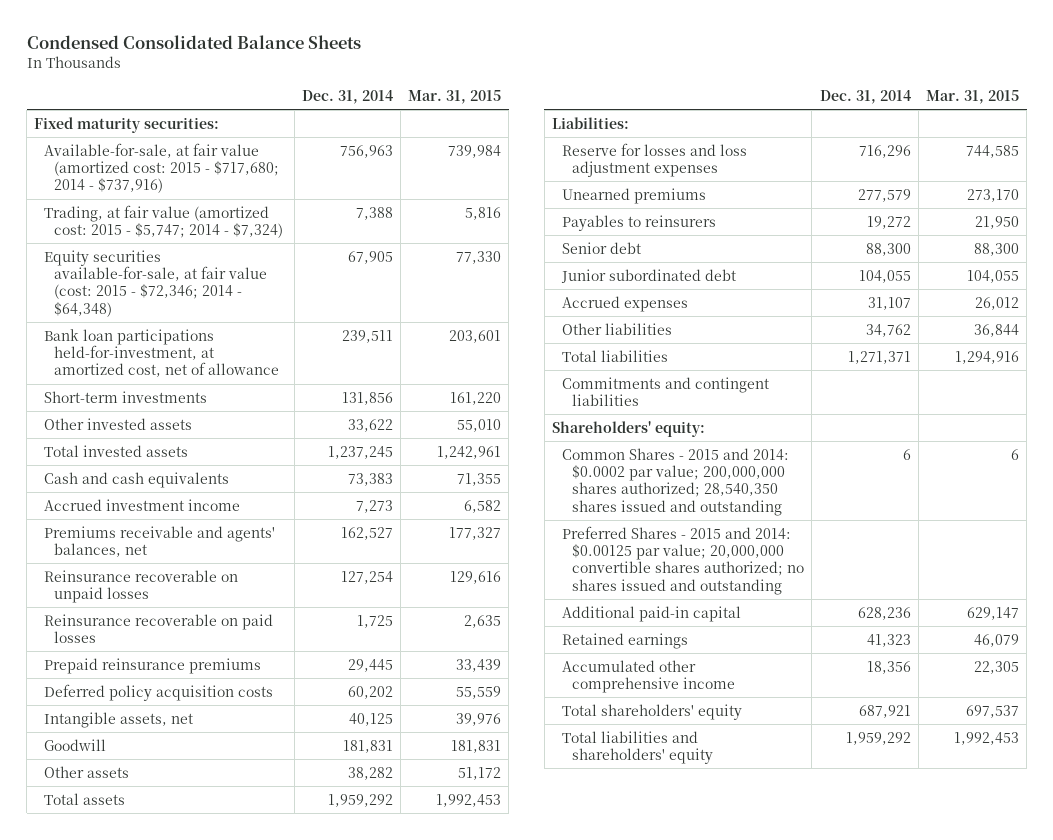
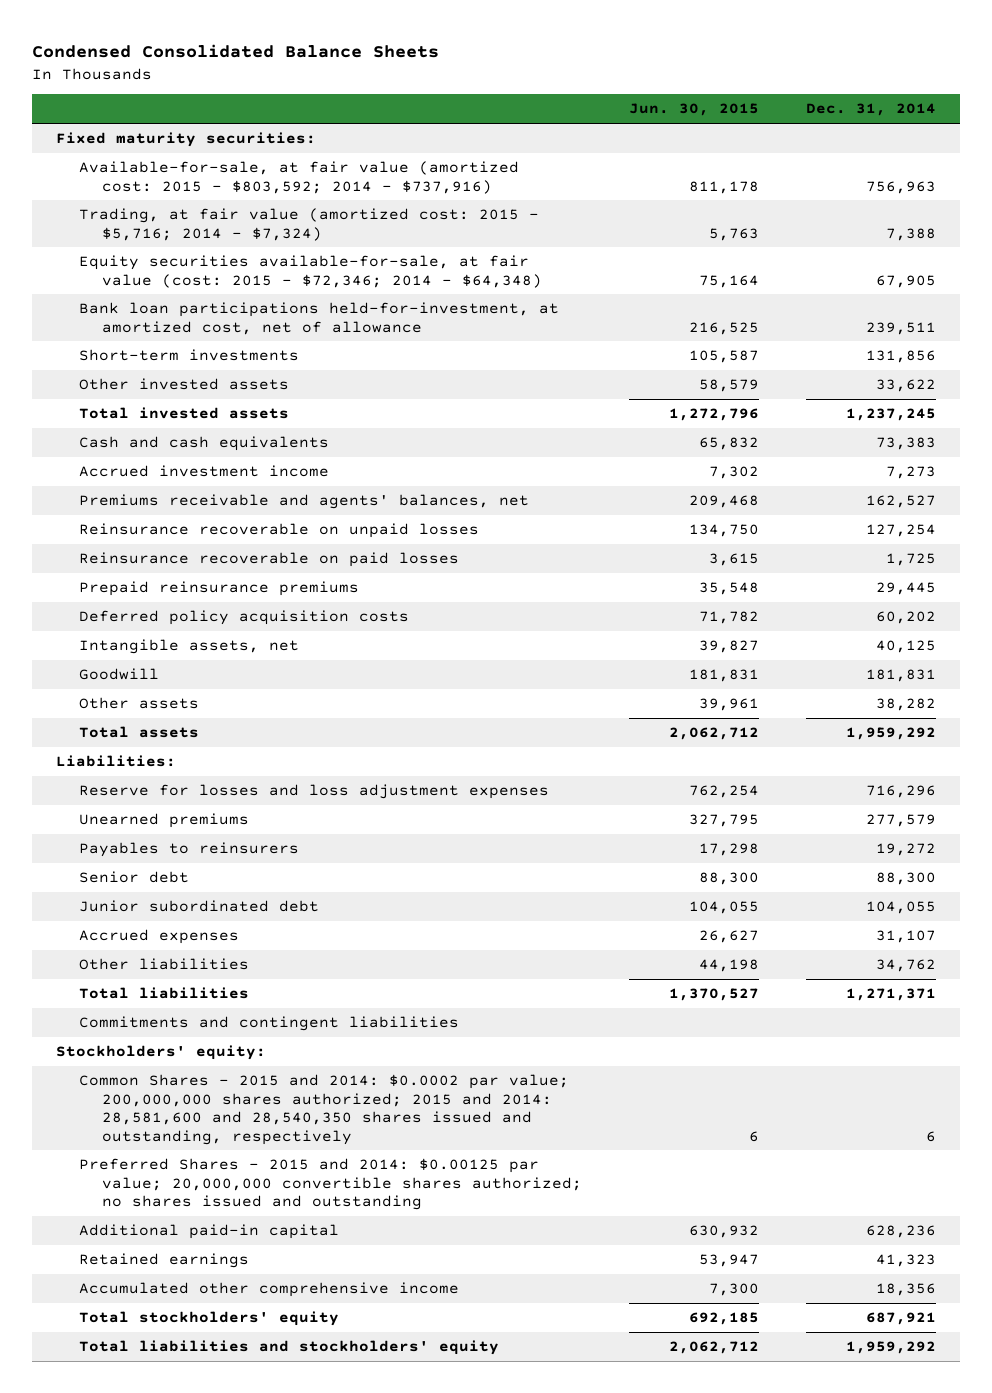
[408,89,502,104] Mar. 31, 2015 -> none
none -> [629,103,760,117] Jun. 30, 2015
[44,142,280,194] Available-for-sale, at fair value (amortized cost: 2015 - $717,680; 2014 - $737,916) -> [78,161,519,194] Available-for-sale, at fair value (amortized cost: 2015 - $803,592; 2014 - $737,916)
[44,204,284,239] Trading, at fair value (amortized cost: 2015 - $5,747; 2014 - $7,324) -> [78,208,539,241] Trading, at fair value (amortized cost: 2015 - $5,716; 2014 - $7,324)
[552,420,706,437] Shareholders' equity: -> [55,1045,266,1061] Stockholders' equity:
[562,447,790,516] Common Shares - 2015 and 2014: $0.0002 par value; 200,000,000 shares authorized; 28,540,350 shares issued and outstanding -> [78,1074,569,1145] Common Shares - 2015 and 2014: $0.0002 par value; 200,000,000 shares authorized; 2015 and 2014: 28,581,600 and 28,540,350 shares issued and outstanding, respectively
[562,703,743,720] Total shareholders' equity -> [78,1311,339,1327] Total stockholders' equity
[562,730,714,765] Total liabilities and shareholders' equity -> [78,1340,499,1356] Total liabilities and stockholders' equity

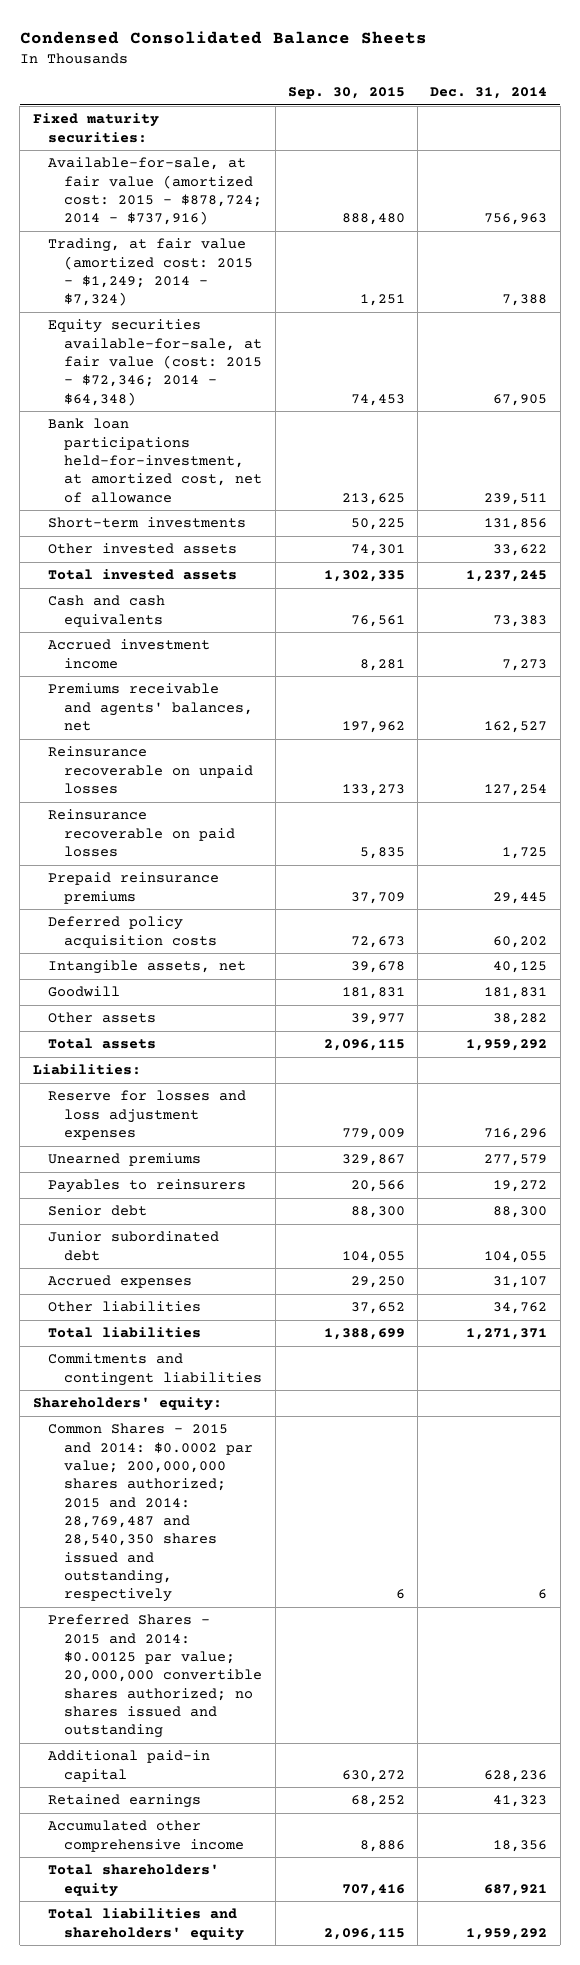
[629,103,760,117] Jun. 30, 2015 -> none
none -> [287,86,405,99] Sep. 30, 2015
[78,161,519,194] Available-for-sale, at fair value (amortized cost: 2015 - $803,592; 2014 - $737,916) -> [48,157,263,226] Available-for-sale, at fair value (amortized cost: 2015 - $878,724; 2014 - $737,916)
[78,208,539,241] Trading, at fair value (amortized cost: 2015 - $5,716; 2014 - $7,324) -> [48,238,254,307] Trading, at fair value (amortized cost: 2015 - $1,249; 2014 - $7,324)
[55,1045,266,1061] Stockholders' equity: -> [32,1397,222,1412] Shareholders' equity:
[78,1074,569,1145] Common Shares - 2015 and 2014: $0.0002 par value; 200,000,000 shares authorized; 2015 and 2014: 28,581,600 and 28,540,350 shares issued and outstanding, respectively -> [48,1423,254,1603] Common Shares - 2015 and 2014: $0.0002 par value; 200,000,000 shares authorized; 2015 and 2014: 28,769,487 and 28,540,350 shares issued and outstanding, respectively
[78,1311,339,1327] Total stockholders' equity -> [48,1864,220,1897] Total shareholders' equity
[78,1340,499,1356] Total liabilities and stockholders' equity -> [48,1908,245,1941] Total liabilities and shareholders' equity

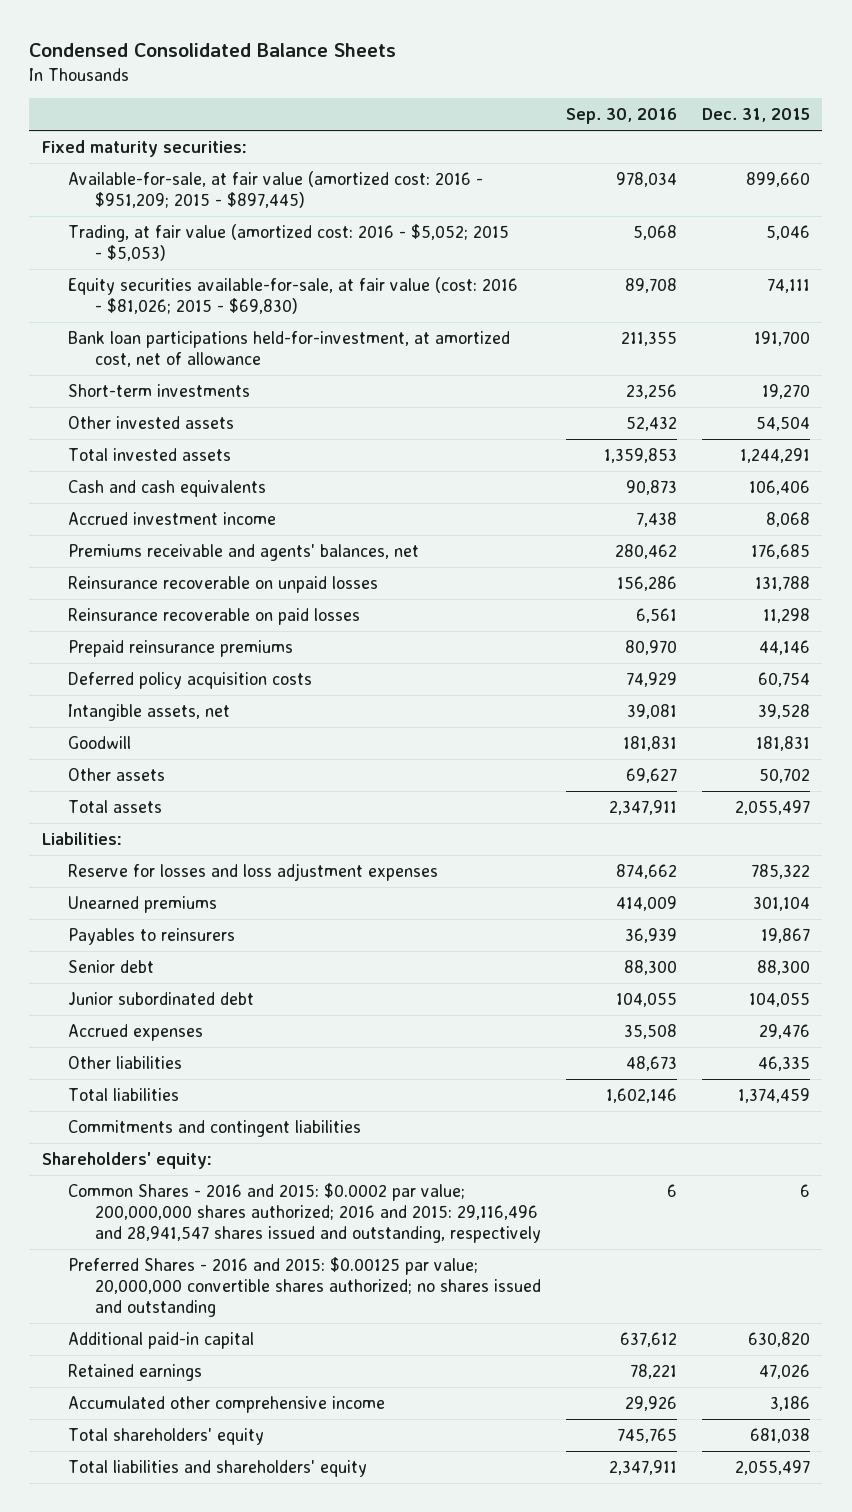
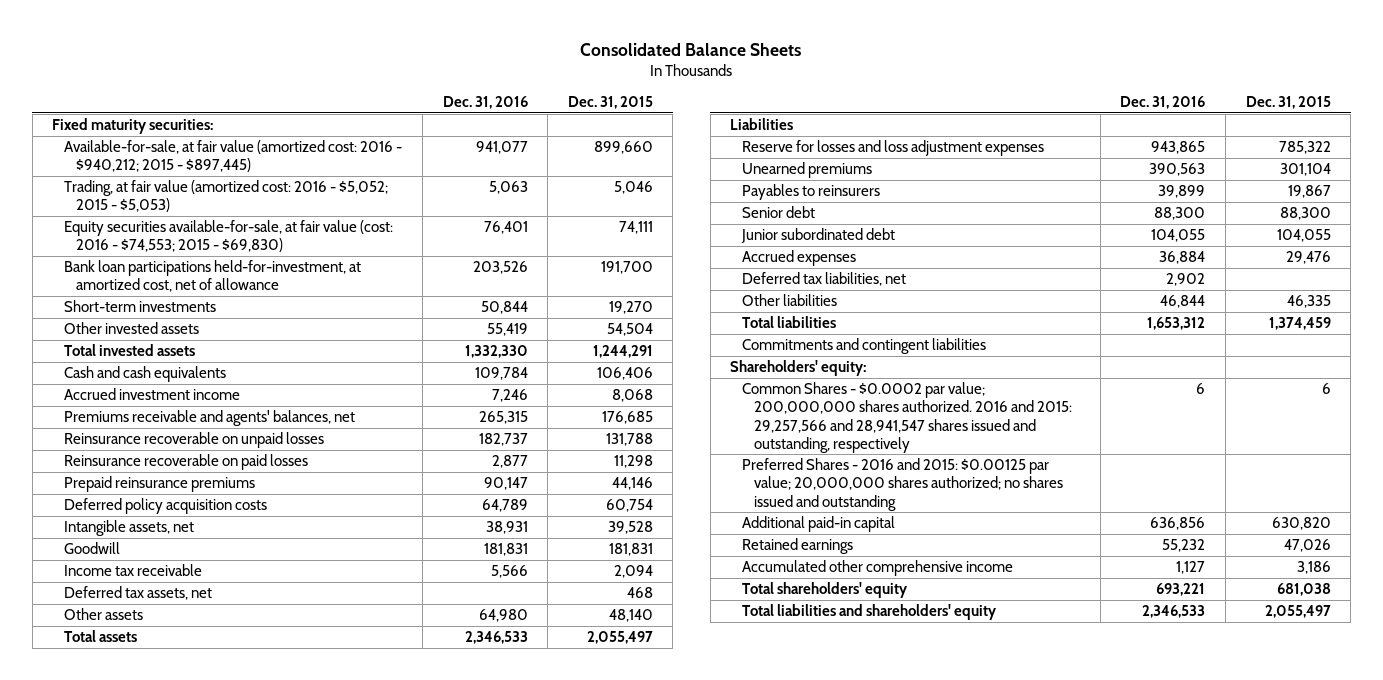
[29,42,397,57] Condensed Consolidated Balance Sheets -> [580,42,802,56] Consolidated Balance Sheets
[565,108,677,125] Sep. 30, 2016 -> none
none -> [442,96,528,110] Dec. 31, 2016
[68,171,484,209] Available-for-sale, at fair value (amortized cost: 2016 - $951,209; 2015 - $897,445) -> [64,140,403,173] Available-for-sale, at fair value (amortized cost: 2016 - $940,212; 2015 - $897,445)
[68,277,519,315] Equity securities available-for-sale, at fair value (cost: 2016 - $81,026; 2015 - $69,830) -> [64,220,394,253] Equity securities available-for-sale, at fair value (cost: 2016 - $74,553; 2015 - $69,830)
none -> [64,564,203,577] Income tax receivable
none -> [64,586,213,601] Deferred tax assets, net
[758,768,810,784] 50,702 -> [608,609,653,623] 48,140
[41,832,122,846] Liabilities: -> [730,118,794,131] Liabilities
none -> [742,272,907,287] Deferred tax liabilities, net
[68,1183,541,1244] Common Shares - 2016 and 2015: $0.0002 par value; 200,000,000 shares authorized; 2016 and 2015: 29,116,496 and 28,941,547 shares issued and outstanding, respectively -> [742,382,1073,453] Common Shares - $0.0002 par value; 200,000,000 shares authorized. 2016 and 2015: 29,257,566 and 28,941,547 shares issued and outstanding, respectively
[68,1257,541,1318] Preferred Shares - 2016 and 2015: $0.00125 par value; 20,000,000 convertible shares authorized; no shares issued and outstanding -> [742,458,1064,511] Preferred Shares - 2016 and 2015: $0.00125 par value; 20,000,000 shares authorized; no shares issued and outstanding

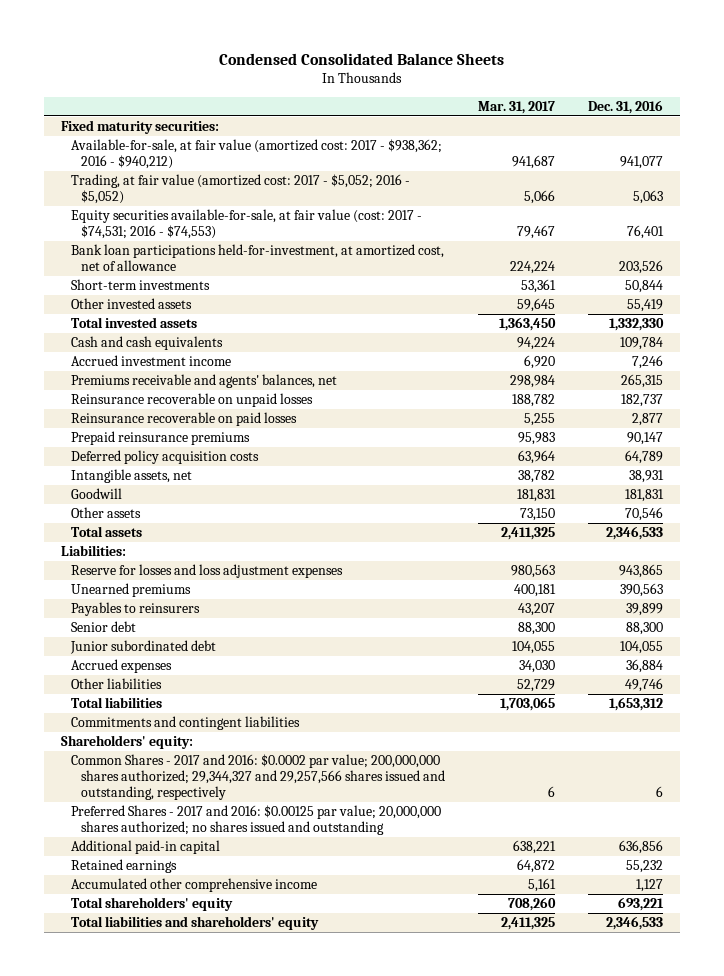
[580,42,802,56] Consolidated Balance Sheets -> [219,53,505,66] Condensed Consolidated Balance Sheets
[567,96,653,110] Dec. 31, 2015 -> none
none -> [478,100,556,114] Mar. 31, 2017
[64,140,403,173] Available-for-sale, at fair value (amortized cost: 2016 - $940,212; 2015 - $897,445) -> [71,139,443,169] Available-for-sale, at fair value (amortized cost: 2017 - $938,362; 2016 - $940,212)
[64,180,389,213] Trading, at fair value (amortized cost: 2016 - $5,052; 2015 - $5,053) -> [71,174,411,204] Trading, at fair value (amortized cost: 2017 - $5,052; 2016 - $5,052)
[64,220,394,253] Equity securities available-for-sale, at fair value (cost: 2016 - $74,553; 2015 - $69,830) -> [71,209,423,239] Equity securities available-for-sale, at fair value (cost: 2017 - $74,531; 2016 - $74,553)
[64,564,203,577] Income tax receivable -> none
[64,586,213,601] Deferred tax assets, net -> none
[478,609,528,623] 64,980 -> [625,507,664,522] 70,546
[730,118,794,131] Liabilities -> [61,545,127,557] Liabilities:
[742,272,907,287] Deferred tax liabilities, net -> none
[1160,295,1206,309] 46,844 -> [625,678,664,693] 49,746
[742,382,1073,453] Common Shares - $0.0002 par value; 200,000,000 shares authorized. 2016 and 2015: 29,257,566 and 28,941,547 shares issued and outstanding, respectively -> [71,754,445,800] Common Shares - 2017 and 2016: $0.0002 par value; 200,000,000 shares authorized; 29,344,327 and 29,257,566 shares issued and outstanding, respectively
[742,458,1064,511] Preferred Shares - 2016 and 2015: $0.00125 par value; 20,000,000 shares authorized; no shares issued and outstanding -> [71,805,442,835] Preferred Shares - 2017 and 2016: $0.00125 par value; 20,000,000 shares authorized; no shares issued and outstanding

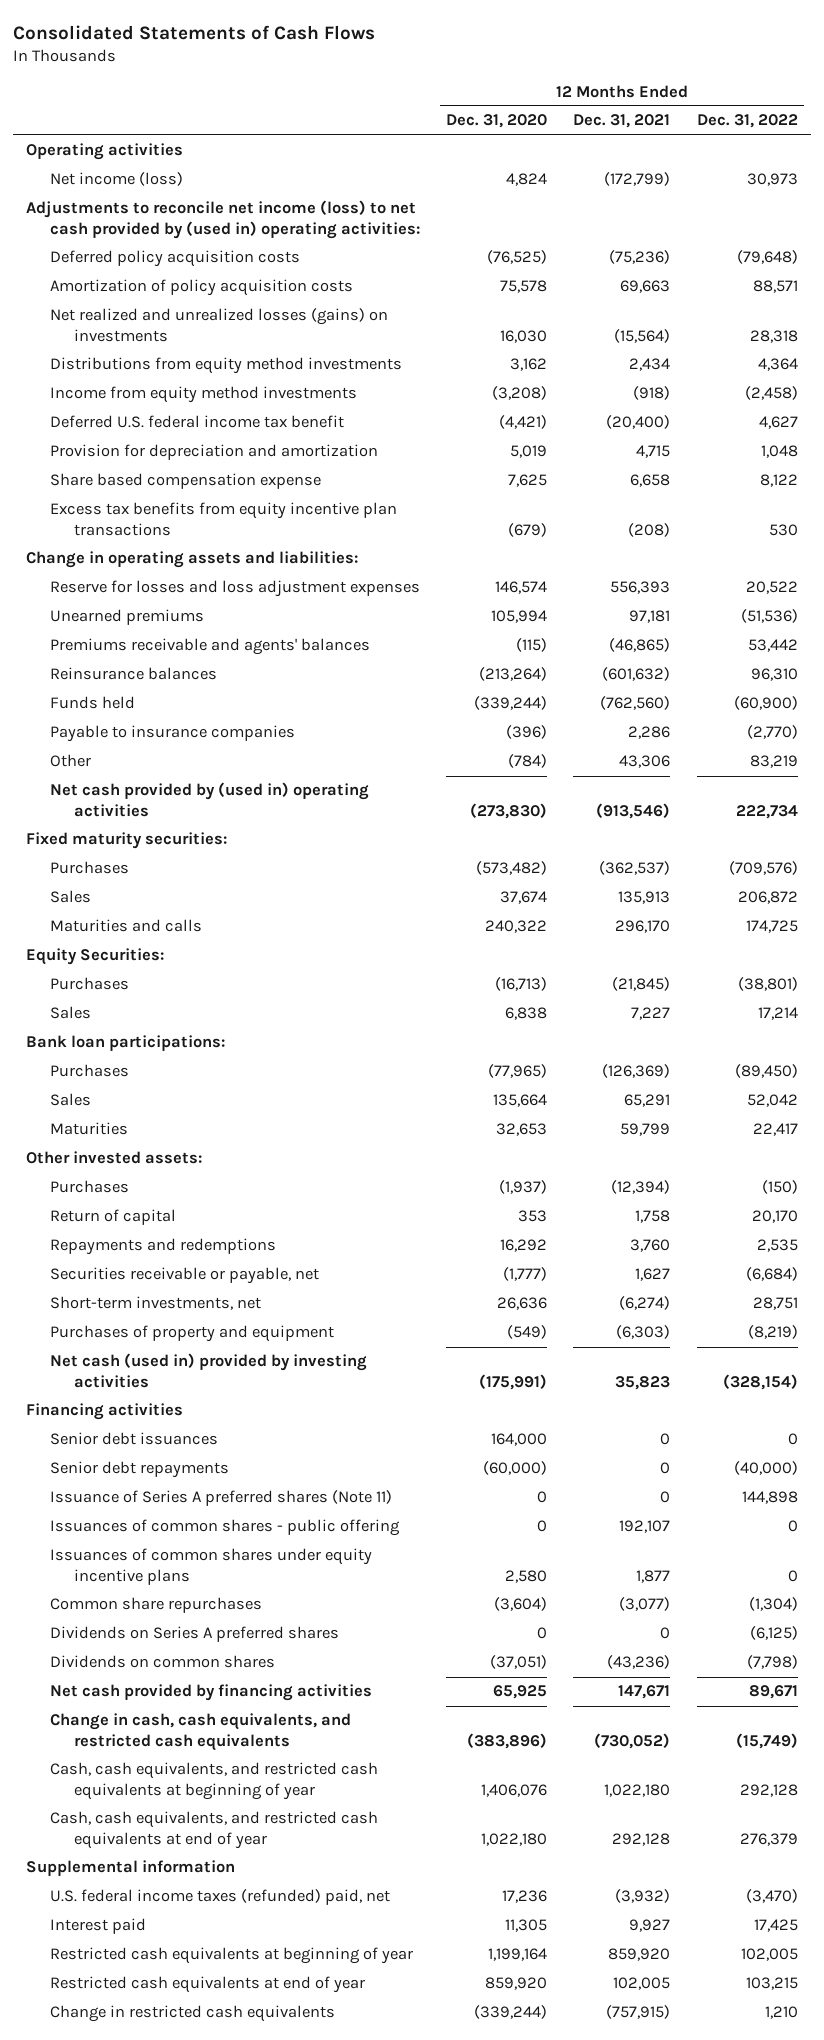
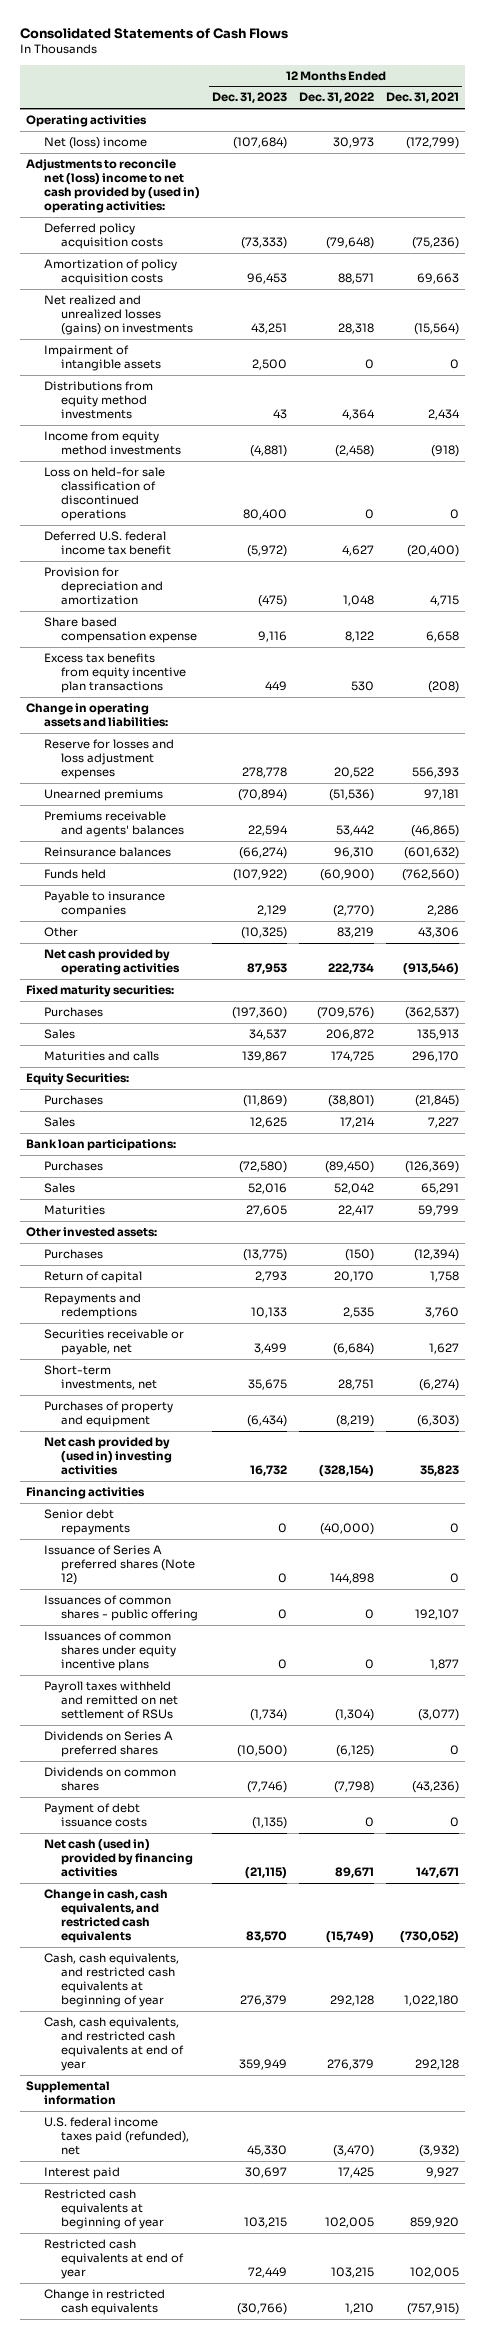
[446,114,548,129] Dec. 31, 2020 -> none
none -> [211,92,287,104] Dec. 31, 2023
[49,172,183,187] Net income (loss) -> [43,136,147,149] Net (loss) income
[26,200,420,239] Adjustments to reconcile net income (loss) to net cash provided by (used in) operating activities: -> [26,158,200,213] Adjustments to reconcile net (loss) income to net cash provided by (used in) operating activities:
none -> [43,344,161,371] Impairment of intangible assets
none -> [43,466,165,521] Loss on held-for sale classification of discontinued operations
[49,782,369,817] Net cash provided by (used in) operating activities -> [43,948,180,975] Net cash provided by operating activities
[49,1353,367,1388] Net cash (used in) provided by investing activities -> [43,1436,172,1475] Net cash provided by (used in) investing activities
[49,1432,218,1446] Senior debt issuances -> none
[49,1490,392,1507] Issuance of Series A preferred shares (Note 11) -> [43,1544,195,1585] Issuance of Series A preferred shares (Note 12)
[49,1597,262,1614] Common share repurchases -> [43,1680,178,1719] Payroll taxes withheld and remitted on net settlement of RSUs
none -> [43,1802,147,1827] Payment of debt issuance costs
[49,1684,372,1702] Net cash provided by financing activities -> [43,1838,193,1877] Net cash (used in) provided by financing activities
[49,1889,390,1906] U.S. federal income taxes (refunded) paid, net -> [43,2116,189,2155] U.S. federal income taxes paid (refunded), net

